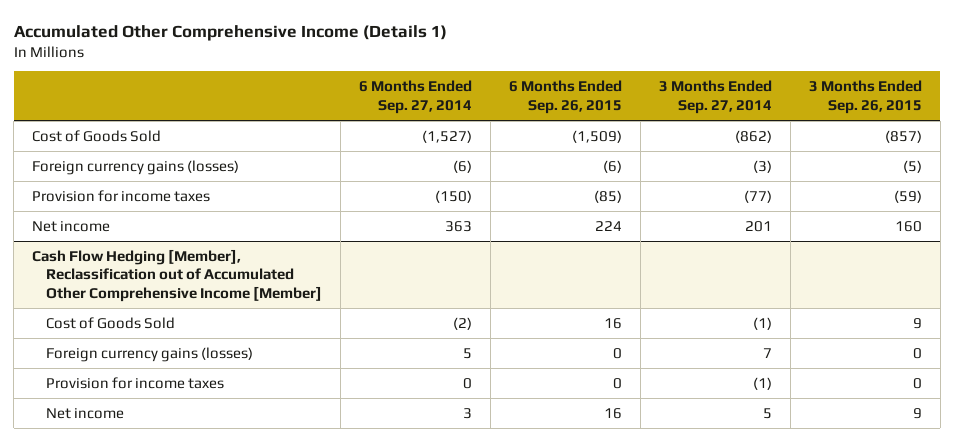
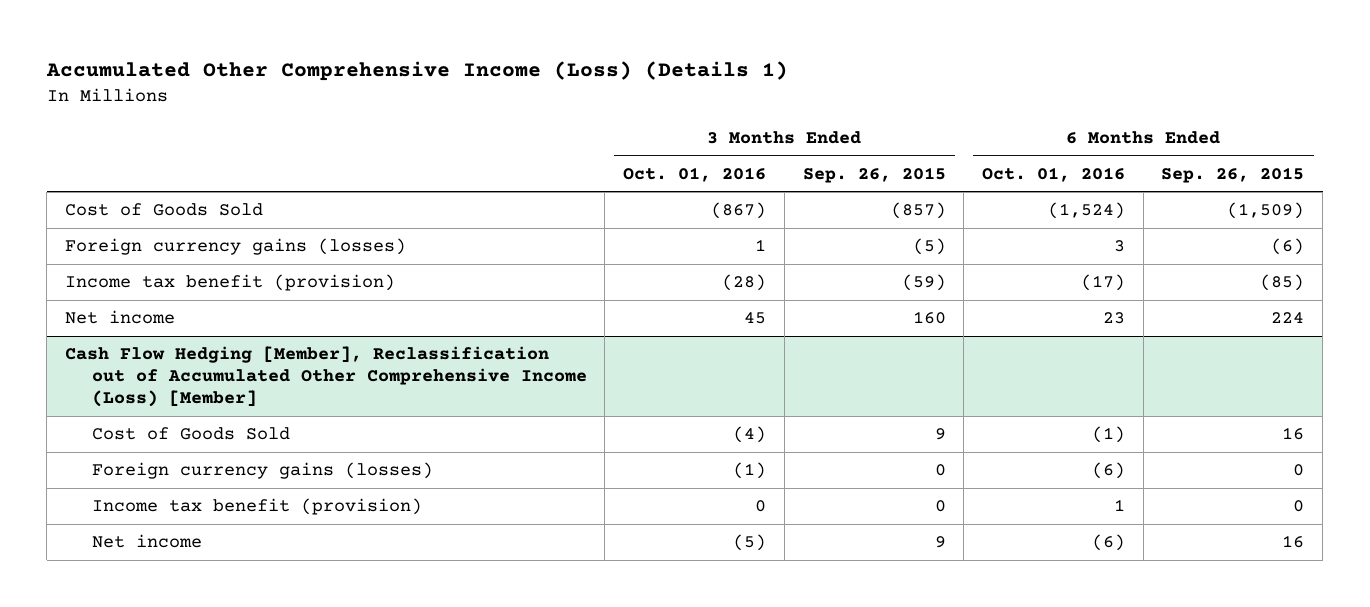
[13,24,447,41] Accumulated Other Comprehensive Income (Details 1) -> [45,60,788,81] Accumulated Other Comprehensive Income (Loss) (Details 1)
[359,80,473,114] 6 Months Ended Sep. 27, 2014 -> none
[658,80,772,114] 3 Months Ended Sep. 27, 2014 -> none
none -> [623,166,767,182] Oct. 01, 2016
none -> [981,166,1125,182] Oct. 01, 2016
[31,189,210,202] Provision for income taxes -> [65,274,396,292] Income tax benefit (provision)
[31,248,323,303] Cash Flow Hedging [Member], Reclassification out of Accumulated Other Comprehensive Income [Member] -> [65,346,587,408] Cash Flow Hedging [Member], Reclassification out of Accumulated Other Comprehensive Income (Loss) [Member]
[46,376,225,389] Provision for income taxes -> [91,498,422,516] Income tax benefit (provision)

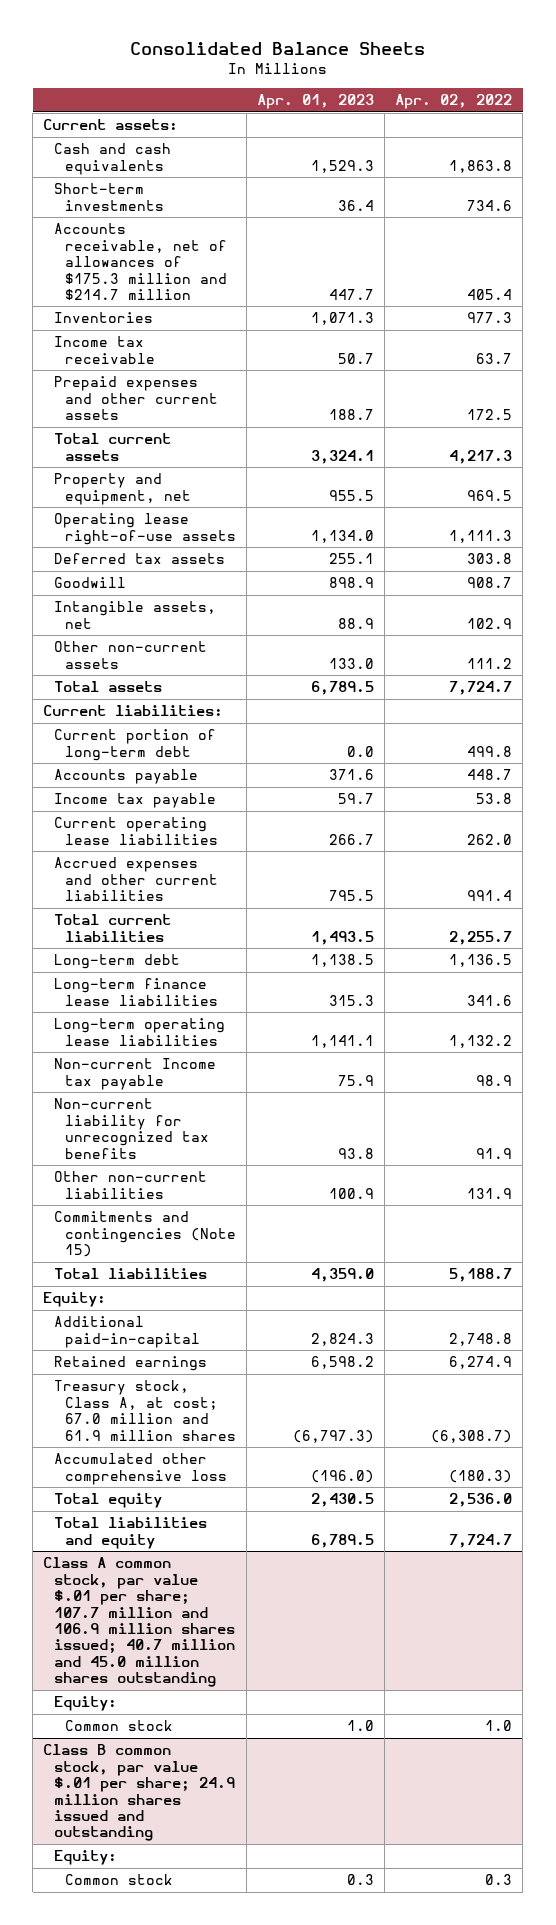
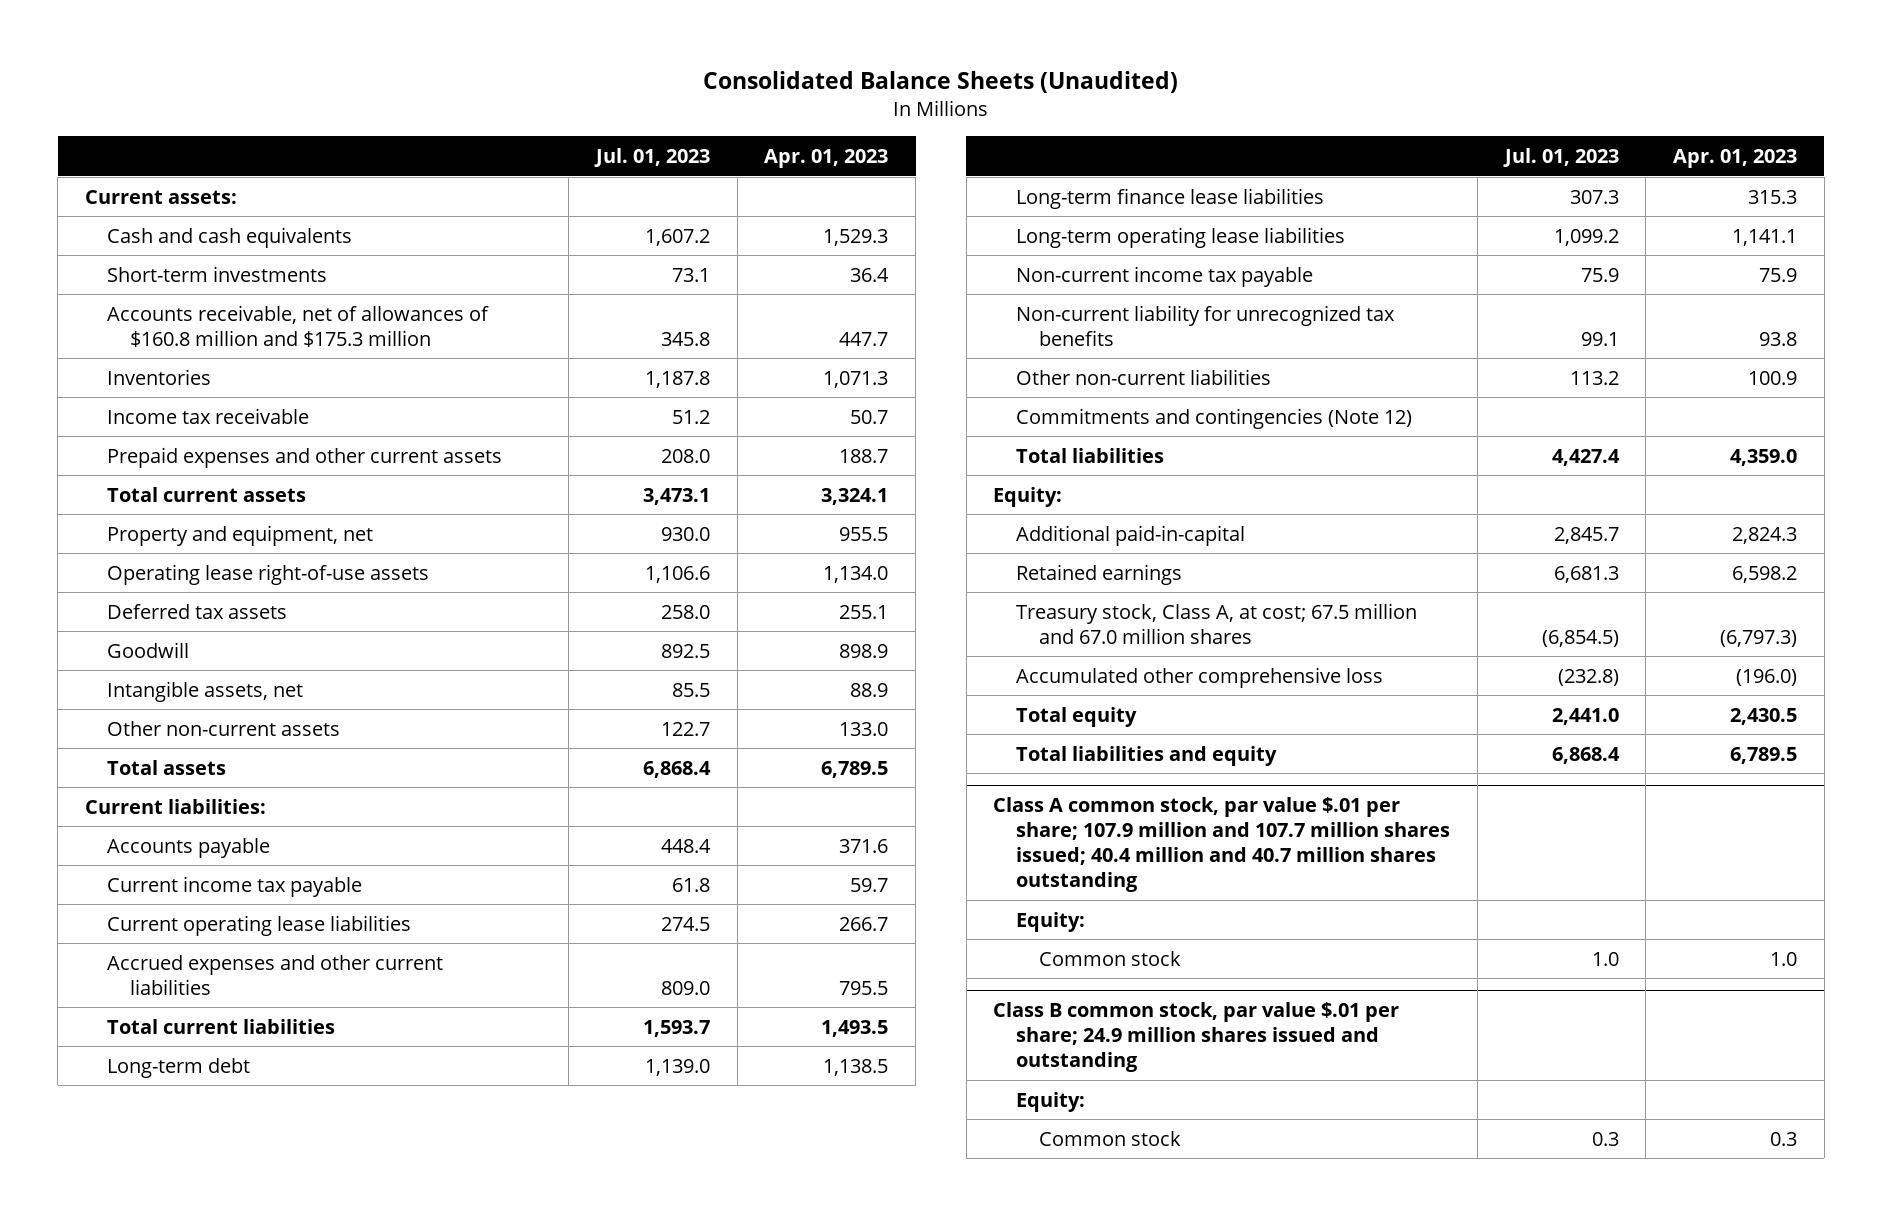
[129,41,425,55] Consolidated Balance Sheets -> [702,70,1178,93] Consolidated Balance Sheets (Unaudited)
[395,94,513,110] Apr. 02, 2022 -> none
none -> [593,148,710,168] Jul. 01, 2023
[54,223,228,300] Accounts receivable, net of allowances of $175.3 million and $214.7 million -> [107,304,490,347] Accounts receivable, net of allowances of $160.8 million and $175.3 million
[54,729,217,761] Current portion of long-term debt -> none
[54,793,217,809] Income tax payable -> [107,875,363,897] Current income tax payable
[54,1058,217,1090] Non-current Income tax payable -> [1016,265,1314,287] Non-current income tax payable
[54,1211,237,1258] Commitments and contingencies (Note 15) -> [1016,407,1413,429] Commitments and contingencies (Note 12)
[54,1380,237,1441] Treasury stock, Class A, at cost; 67.0 million and 61.9 million shares -> [1016,602,1418,644] Treasury stock, Class A, at cost; 67.5 million and 67.0 million shares
[43,1557,236,1688] Class A common stock, par value $.01 per share; 107.7 million and 106.9 million shares issued; 40.7 million and 45.0 million shares outstanding -> [993,797,1451,893] Class A common stock, par value $.01 per share; 107.9 million and 107.7 million shares issued; 40.4 million and 40.7 million shares outstanding

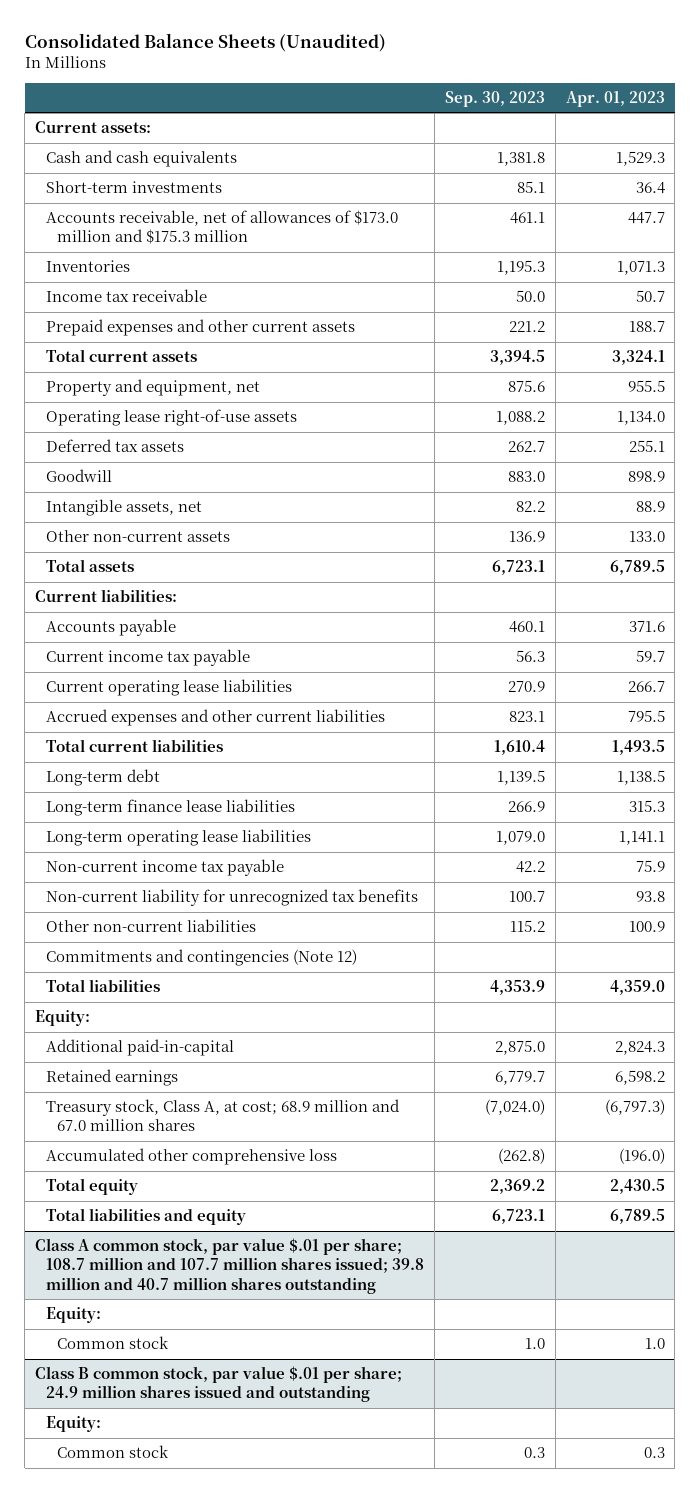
[593,148,710,168] Jul. 01, 2023 -> none
none -> [444,91,545,108] Sep. 30, 2023
[107,304,490,347] Accounts receivable, net of allowances of $160.8 million and $175.3 million -> [46,210,399,245] Accounts receivable, net of allowances of $173.0 million and $175.3 million
[1016,602,1418,644] Treasury stock, Class A, at cost; 67.5 million and 67.0 million shares -> [46,1099,401,1132] Treasury stock, Class A, at cost; 68.9 million and 67.0 million shares
[993,797,1451,893] Class A common stock, par value $.01 per share; 107.9 million and 107.7 million shares issued; 40.4 million and 40.7 million shares outstanding -> [35,1238,425,1294] Class A common stock, par value $.01 per share; 108.7 million and 107.7 million shares issued; 39.8 million and 40.7 million shares outstanding

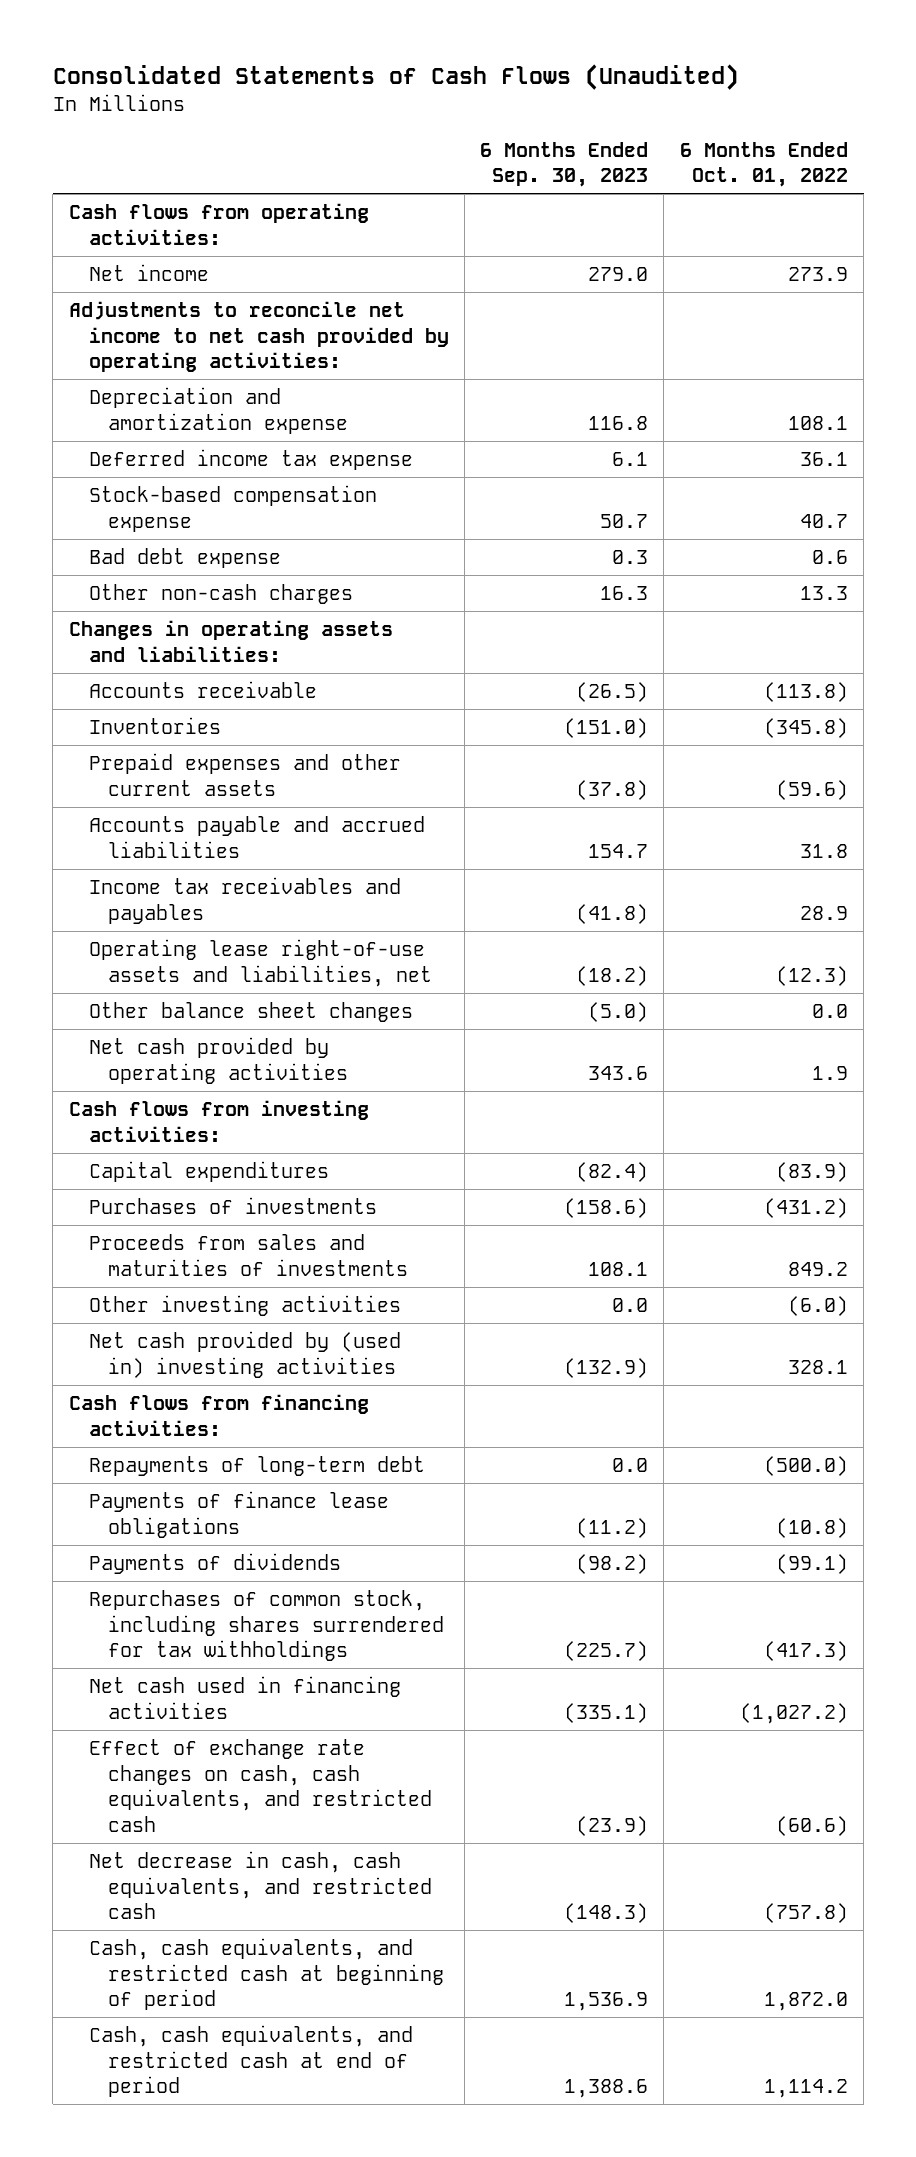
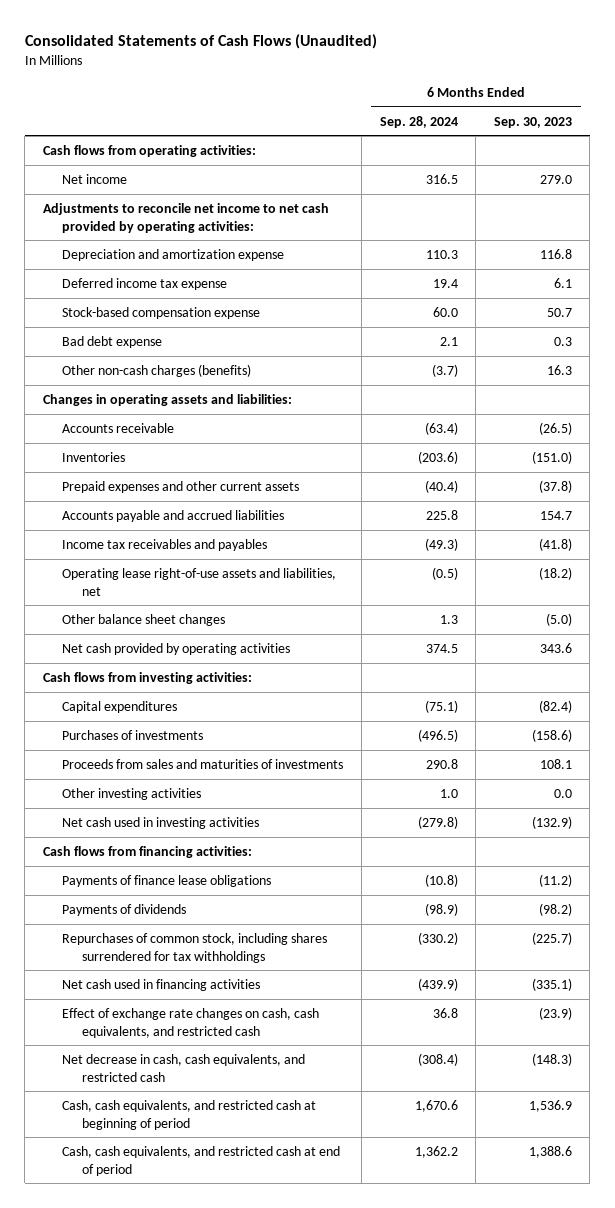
[679,141,848,188] 6 Months Ended Oct. 01, 2022 -> none
none -> [379,115,458,128] Sep. 28, 2024
[88,584,353,605] Other non-cash charges -> [62,363,252,377] Other non-cash charges (benefits)
[88,1331,401,1378] Net cash provided by (used in) investing activities -> [62,816,260,829] Net cash used in investing activities
[88,1456,425,1477] Repayments of long-term debt -> none

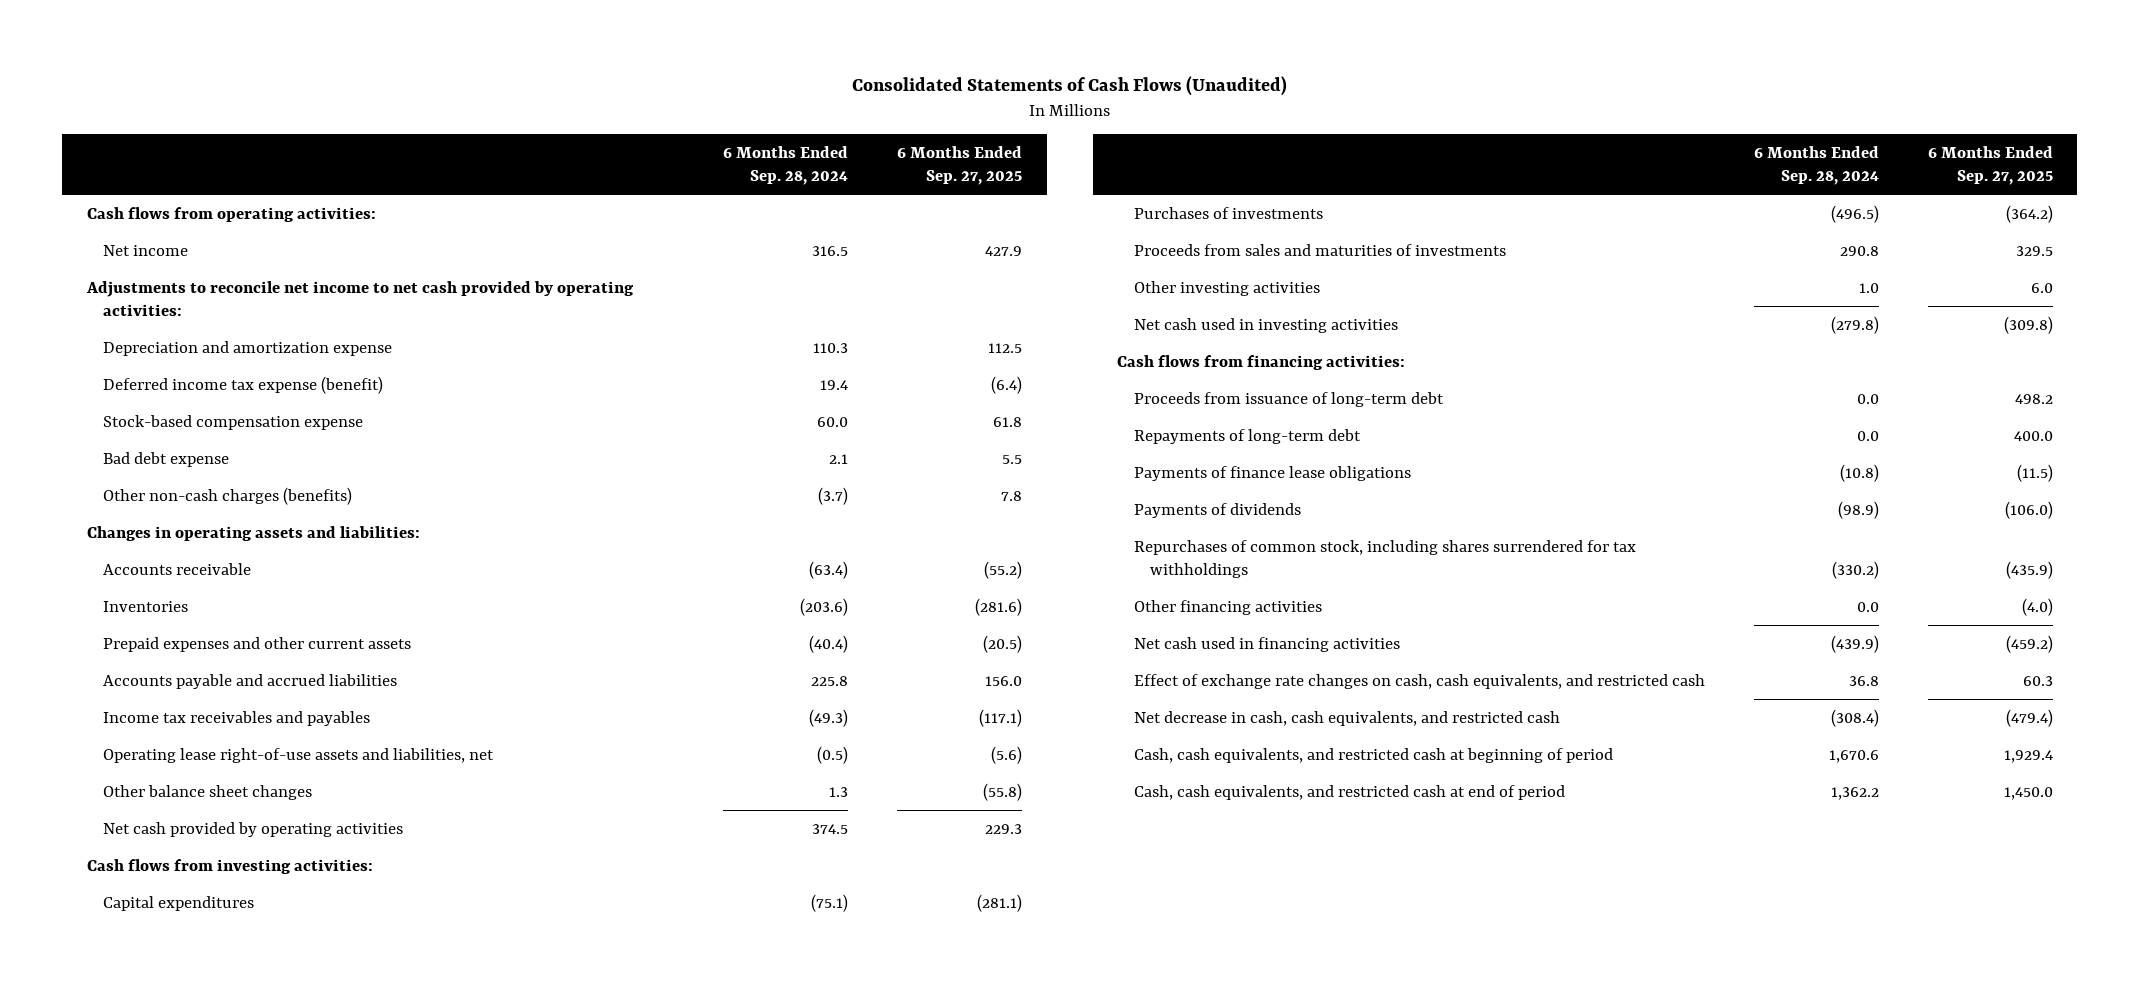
[493,116,572,128] Sep. 30, 2023 -> none
none -> [897,145,1023,185] 6 Months Ended Sep. 27, 2025
[62,277,228,290] Deferred income tax expense -> [103,375,384,394] Deferred income tax expense (benefit)
none -> [1133,391,1444,407] Proceeds from issuance of long-term debt
none -> [1133,428,1361,444] Repayments of long-term debt
none -> [1133,599,1322,615] Other financing activities

